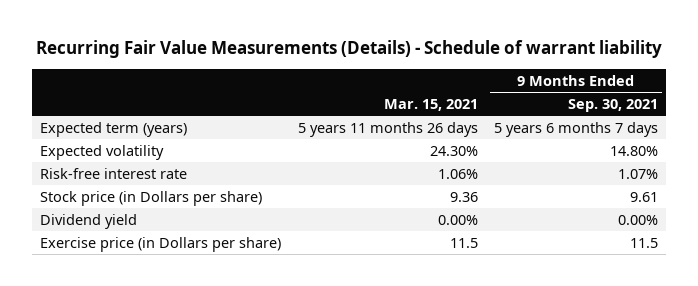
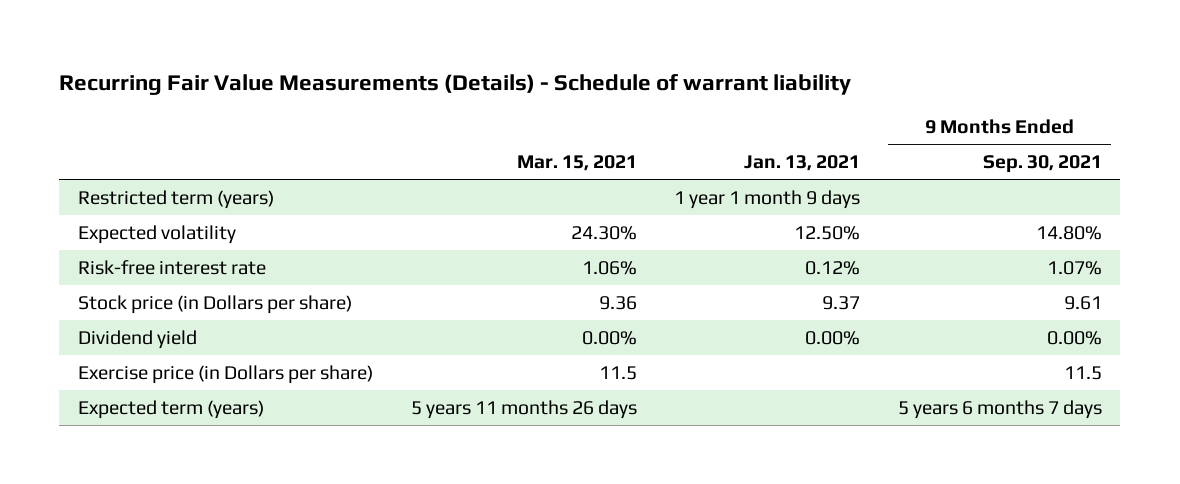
none -> [744,155,861,172] Jan. 13, 2021
none -> [78,189,275,209] Restricted term (years)
[39,121,187,137] Expected term (years) -> [78,399,265,419] Expected term (years)

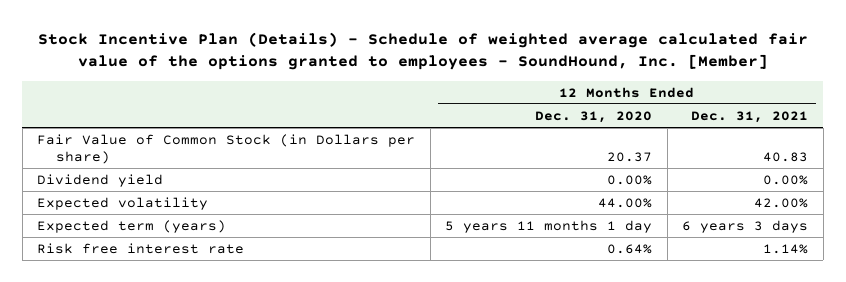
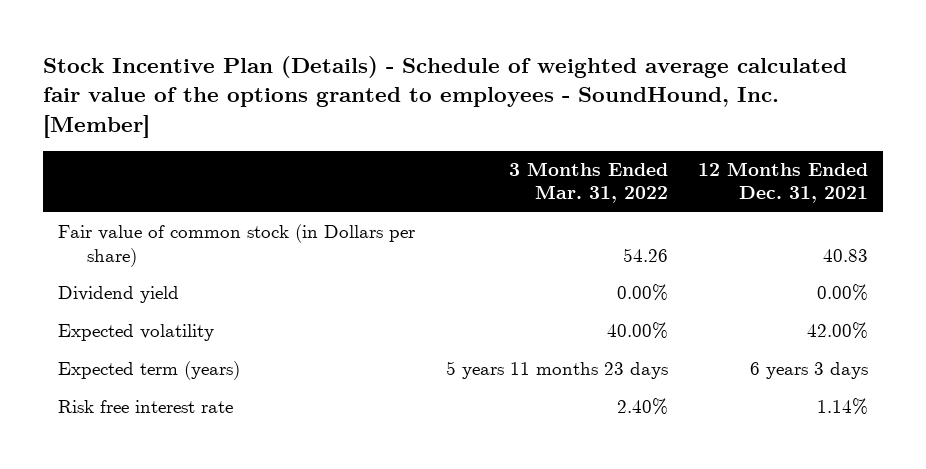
[535,110,653,123] Dec. 31, 2020 -> none
none -> [508,162,668,204] 3 Months Ended Mar. 31, 2022
[37,133,416,164] Fair Value of Common Stock (in Dollars per share) -> [58,224,416,267] Fair value of common stock (in Dollars per share)

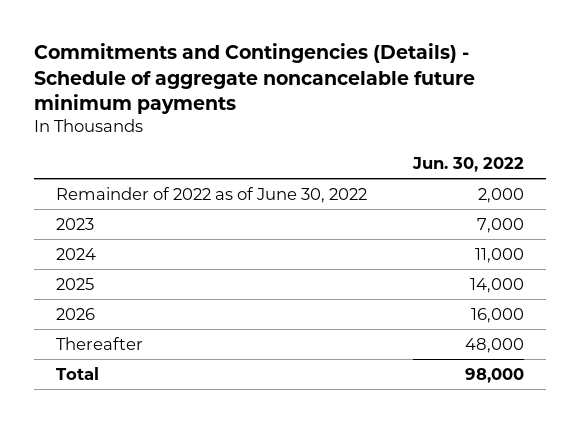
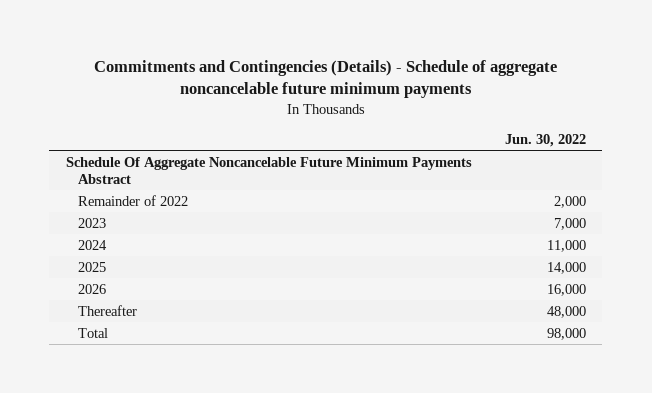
none -> [65,156,472,184] Schedule Of Aggregate Noncancelable Future Minimum Payments Abstract
[56,186,368,203] Remainder of 2022 as of June 30, 2022 -> [77,194,188,206] Remainder of 2022

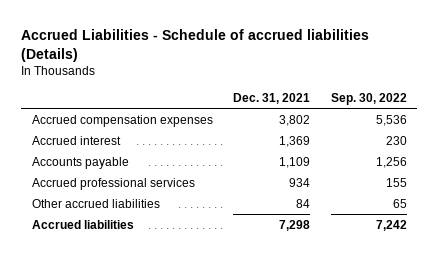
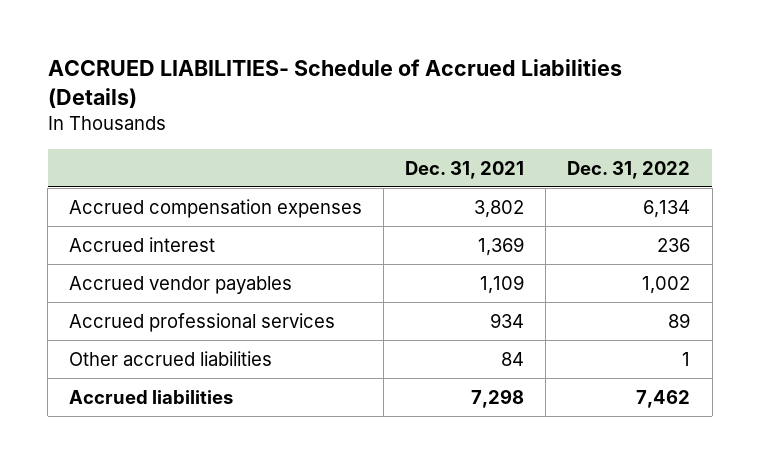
[21,29,370,62] Accrued Liabilities - Schedule of accrued liabilities (Details) -> [47,59,622,109] ACCRUED LIABILITIES- Schedule of Accrued Liabilities (Details)
[330,93,407,106] Sep. 30, 2022 -> none
none -> [567,160,691,179] Dec. 31, 2022
[31,156,129,169] Accounts payable -> [69,275,293,294] Accrued vendor payables

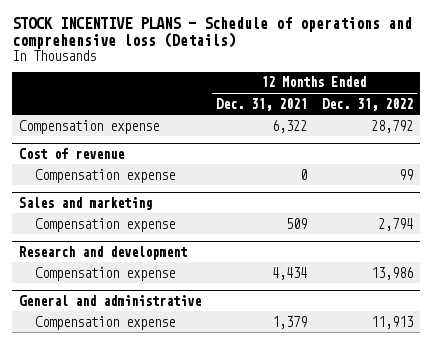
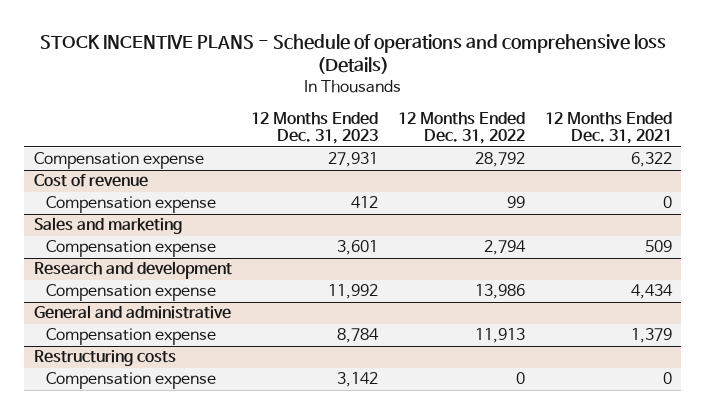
none -> [251,111,379,145] 12 Months Ended Dec. 31, 2023
none -> [33,350,176,367] Restructuring costs
none -> [45,372,216,390] Compensation expense

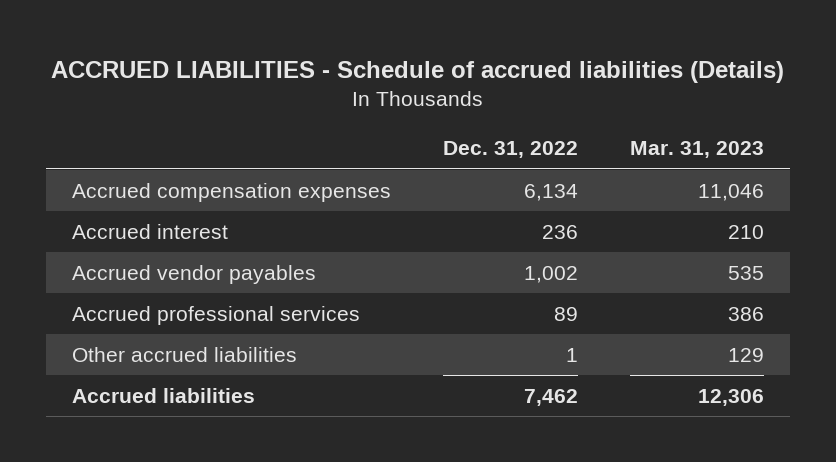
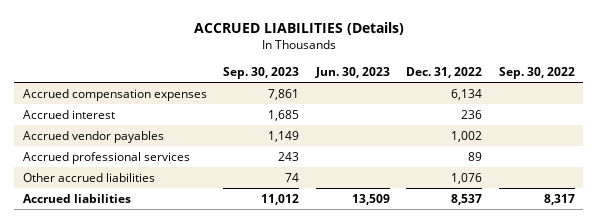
[50,60,784,83] ACCRUED LIABILITIES - Schedule of accrued liabilities (Details) -> [193,21,404,35] ACCRUED LIABILITIES (Details)
[630,141,765,159] Mar. 31, 2023 -> none
none -> [223,66,300,79] Sep. 30, 2023
none -> [314,66,390,78] Jun. 30, 2023
none -> [498,66,575,79] Sep. 30, 2022
[565,347,578,362] 1 -> [451,172,483,184] 1,076
[523,388,578,406] 7,462 -> [451,193,483,205] 8,537

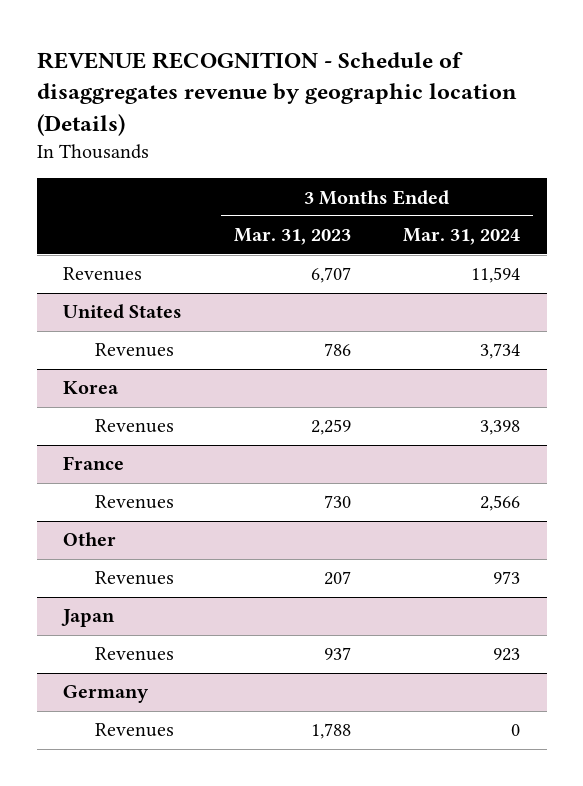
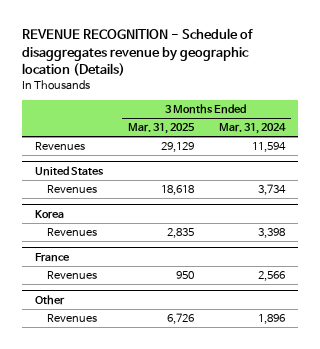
[234,228,352,246] Mar. 31, 2023 -> none
none -> [127,123,195,135] Mar. 31, 2025
[60,609,115,628] Japan -> none
[94,647,174,662] Revenues -> none
[62,685,149,704] Germany -> none
[94,723,174,738] Revenues -> none
[493,571,521,585] 973 -> [258,314,286,325] 1,896

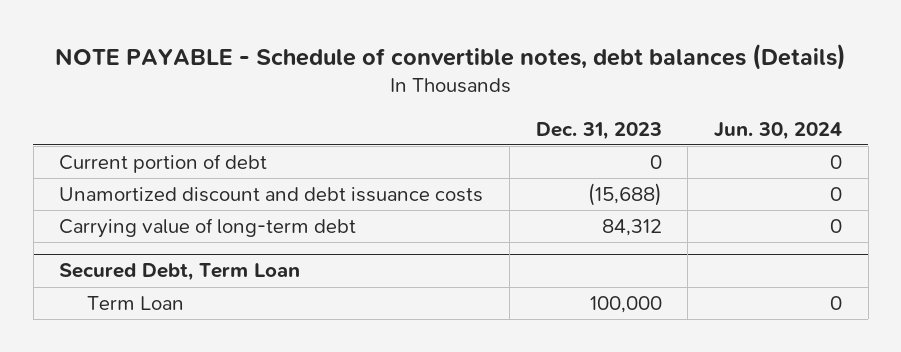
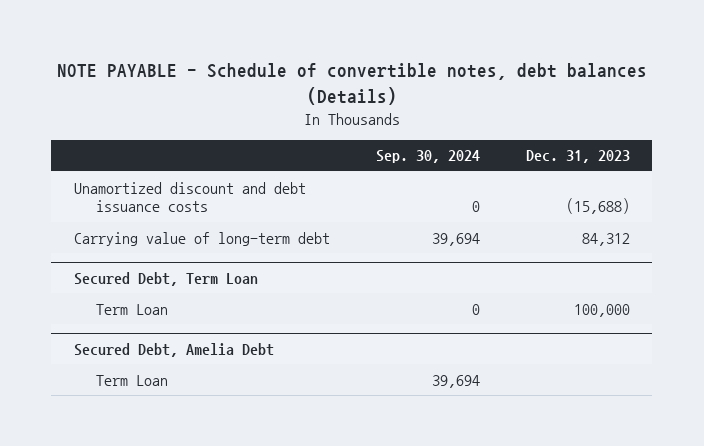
[713,121,842,140] Jun. 30, 2024 -> none
none -> [375,150,480,164] Sep. 30, 2024
[59,154,268,174] Current portion of debt -> none
none -> [74,342,275,357] Secured Debt, Amelia Debt
none -> [96,374,169,386] Term Loan

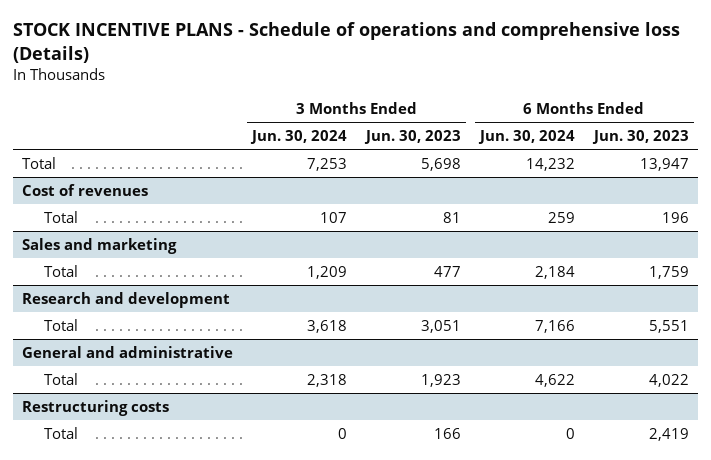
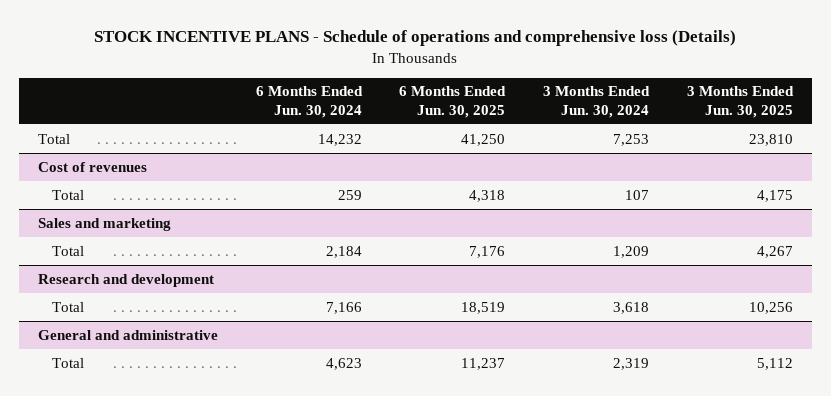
[364,129,462,144] Jun. 30, 2023 -> none
[591,129,689,144] Jun. 30, 2023 -> none
none -> [399,86,507,118] 6 Months Ended Jun. 30, 2025
none -> [686,86,794,118] 3 Months Ended Jun. 30, 2025
[22,399,170,416] Restructuring costs -> none
[43,426,78,439] Total -> none
[307,373,348,387] 2,318 -> [613,357,650,370] 2,319
[535,373,576,387] 4,622 -> [325,357,362,370] 4,623

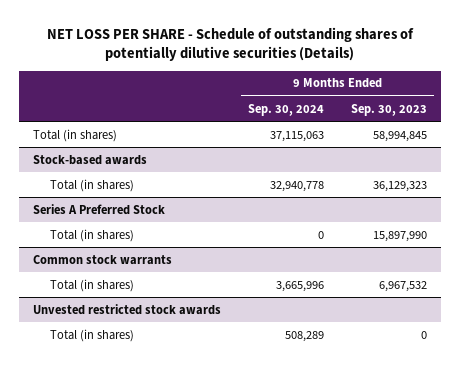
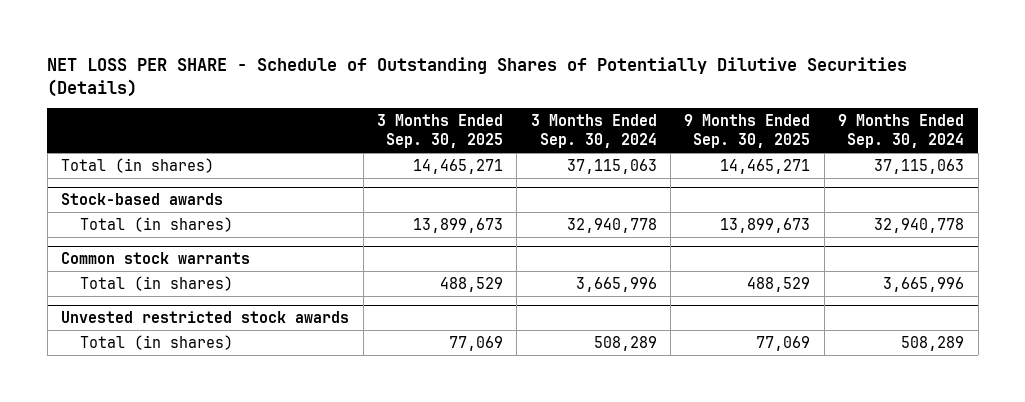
[47,26,415,62] NET LOSS PER SHARE - Schedule of outstanding shares of potentially dilutive securities (Details) -> [47,56,908,97] NET LOSS PER SHARE - Schedule of Outstanding Shares of Potentially Dilutive Securities (Details)
[351,103,428,116] Sep. 30, 2023 -> none
none -> [377,114,504,149] 3 Months Ended Sep. 30, 2025
none -> [530,114,657,149] 3 Months Ended Sep. 30, 2024
none -> [684,114,811,149] 9 Months Ended Sep. 30, 2025
[32,203,165,215] Series A Preferred Stock -> none
[50,228,135,242] Total (in shares) -> none

